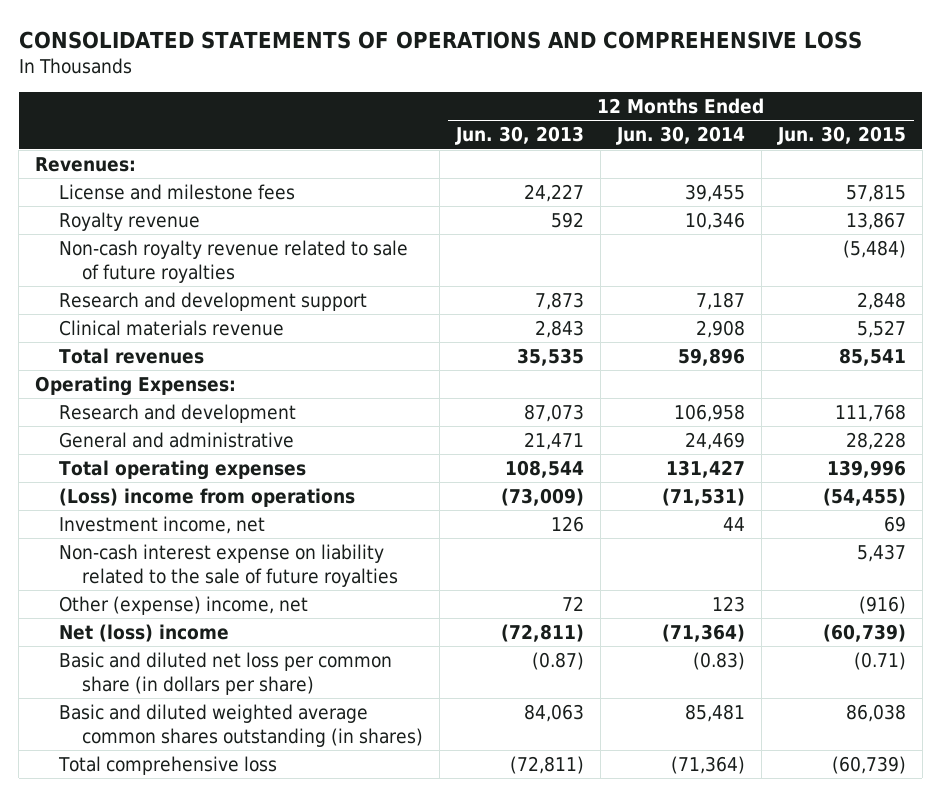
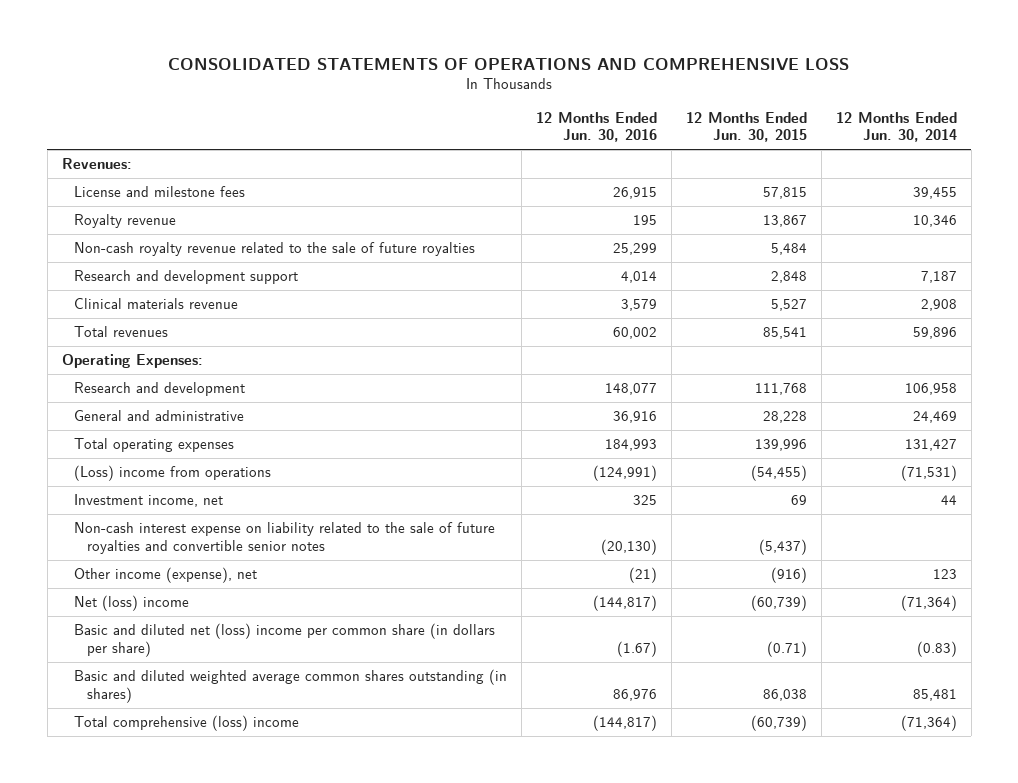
[455,126,585,146] Jun. 30, 2013 -> none
none -> [536,111,658,143] 12 Months Ended Jun. 30, 2016
[58,240,408,283] Non-cash royalty revenue related to sale of future royalties -> [74,242,476,257] Non-cash royalty revenue related to the sale of future royalties
[842,240,906,259] (5,484) -> [770,243,807,256] 5,484
[58,544,399,587] Non-cash interest expense on liability related to the sale of future royalties -> [74,522,496,554] Non-cash interest expense on liability related to the sale of future royalties and convertible senior notes
[856,544,906,563] 5,437 -> [758,538,807,555] (5,437)
[58,596,308,616] Other (expense) income, net -> [74,567,258,584] Other income (expense), net
[58,652,392,695] Basic and diluted net loss per common share (in dollars per share) -> [74,623,496,657] Basic and diluted net (loss) income per common share (in dollars per share)
[57,756,277,776] Total comprehensive loss -> [74,715,300,732] Total comprehensive (loss) income

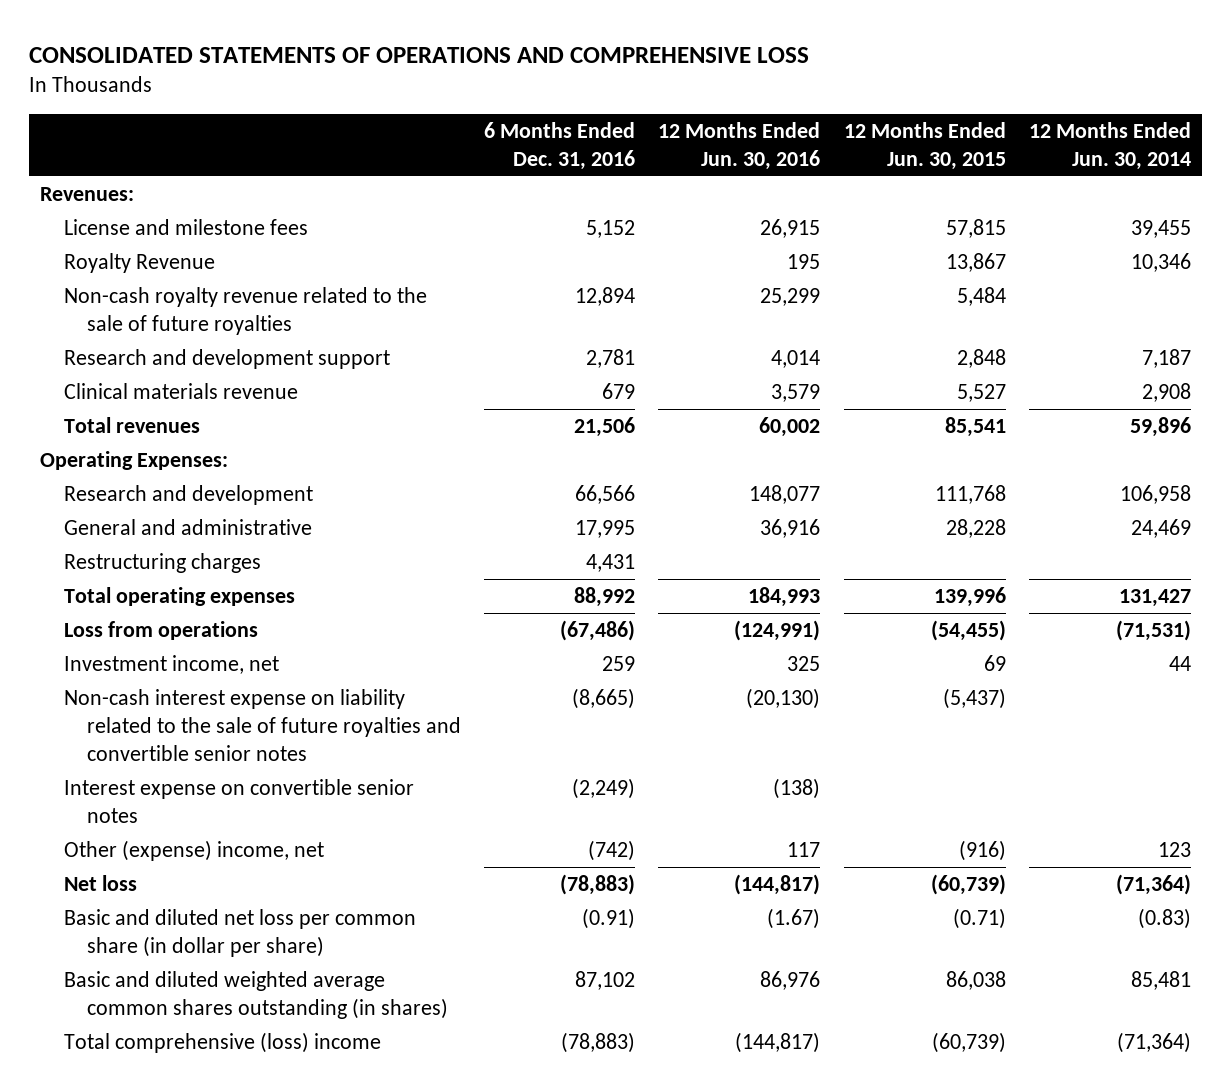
none -> [484,122,636,170] 6 Months Ended Dec. 31, 2016
[74,214,177,229] Royalty revenue -> [63,253,215,274] Royalty Revenue
none -> [63,553,261,574] Restructuring charges
[74,465,272,482] (Loss) income from operations -> [63,621,258,641] Loss from operations
none -> [63,779,414,823] Interest expense on convertible senior notes
[74,567,258,584] Other income (expense), net -> [63,840,324,862] Other (expense) income, net
[629,567,658,584] (21) -> [787,842,821,858] 117
[74,595,190,612] Net (loss) income -> [63,875,137,892] Net loss
[74,623,496,657] Basic and diluted net (loss) income per common share (in dollars per share) -> [63,909,416,957] Basic and diluted net loss per common share (in dollar per share)

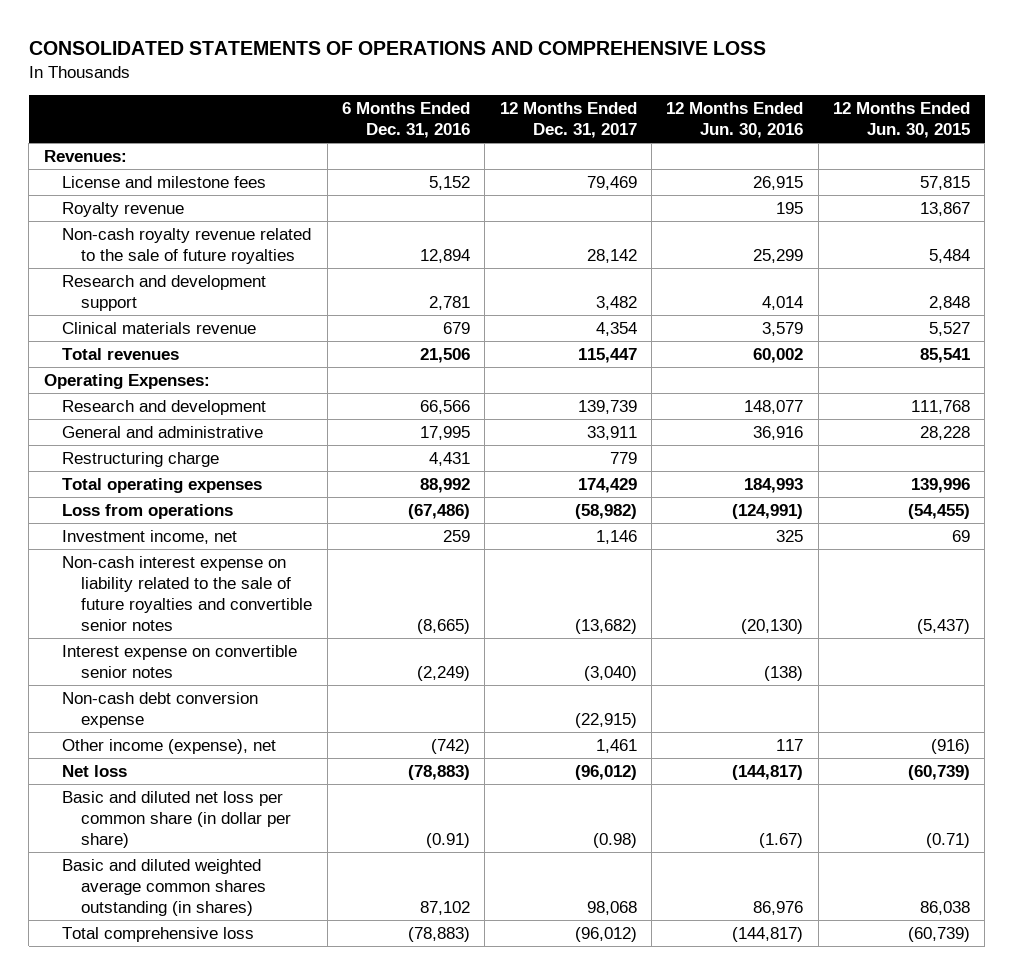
[1028,122,1191,170] 12 Months Ended Jun. 30, 2014 -> none
none -> [499,102,637,139] 12 Months Ended Dec. 31, 2017
[63,253,215,274] Royalty Revenue -> [62,201,185,217] Royalty revenue
[63,553,261,574] Restructuring charges -> [62,451,220,467] Restructuring charge
none -> [62,691,259,728] Non-cash debt conversion expense
[63,840,324,862] Other (expense) income, net -> [62,738,277,754] Other income (expense), net
[63,1032,381,1054] Total comprehensive (loss) income -> [62,926,255,942] Total comprehensive loss

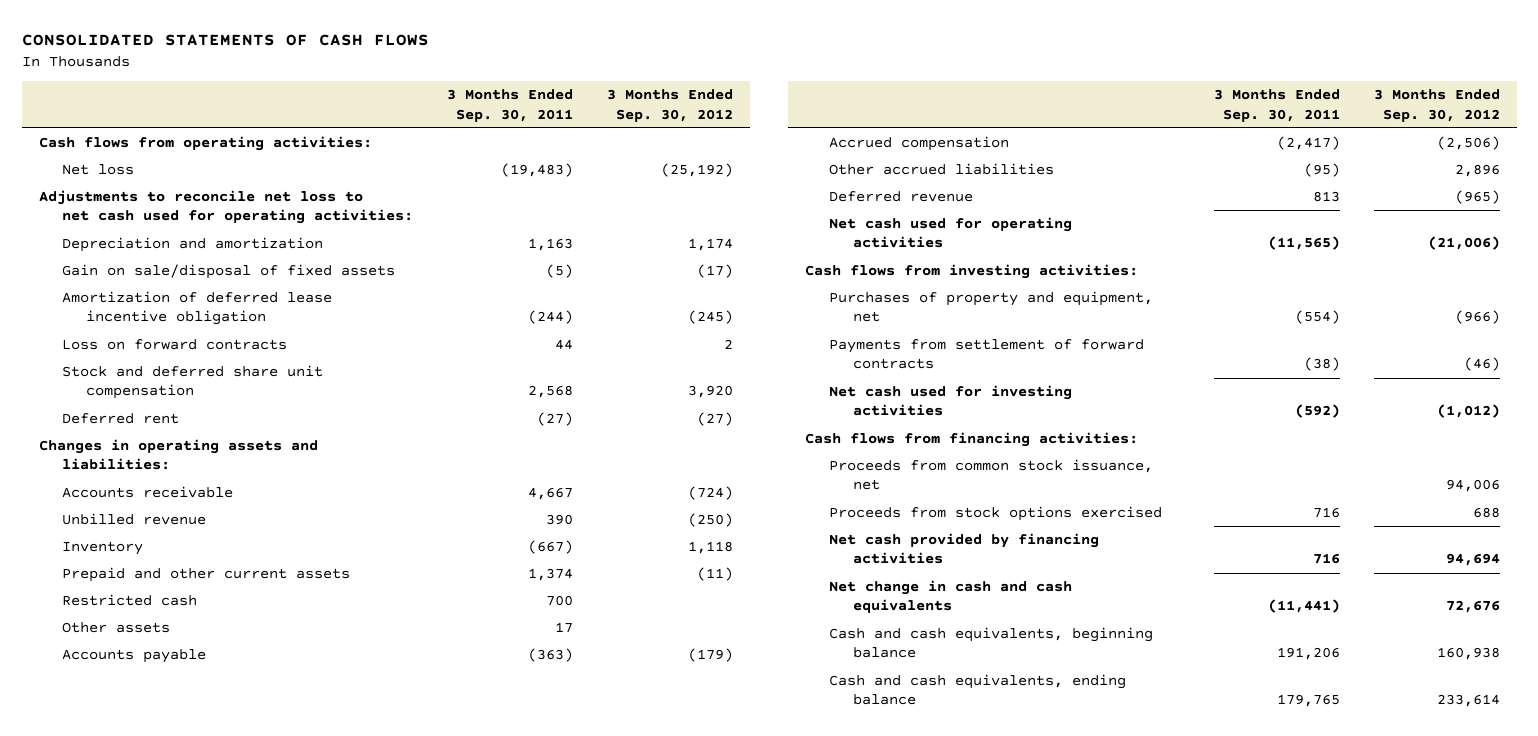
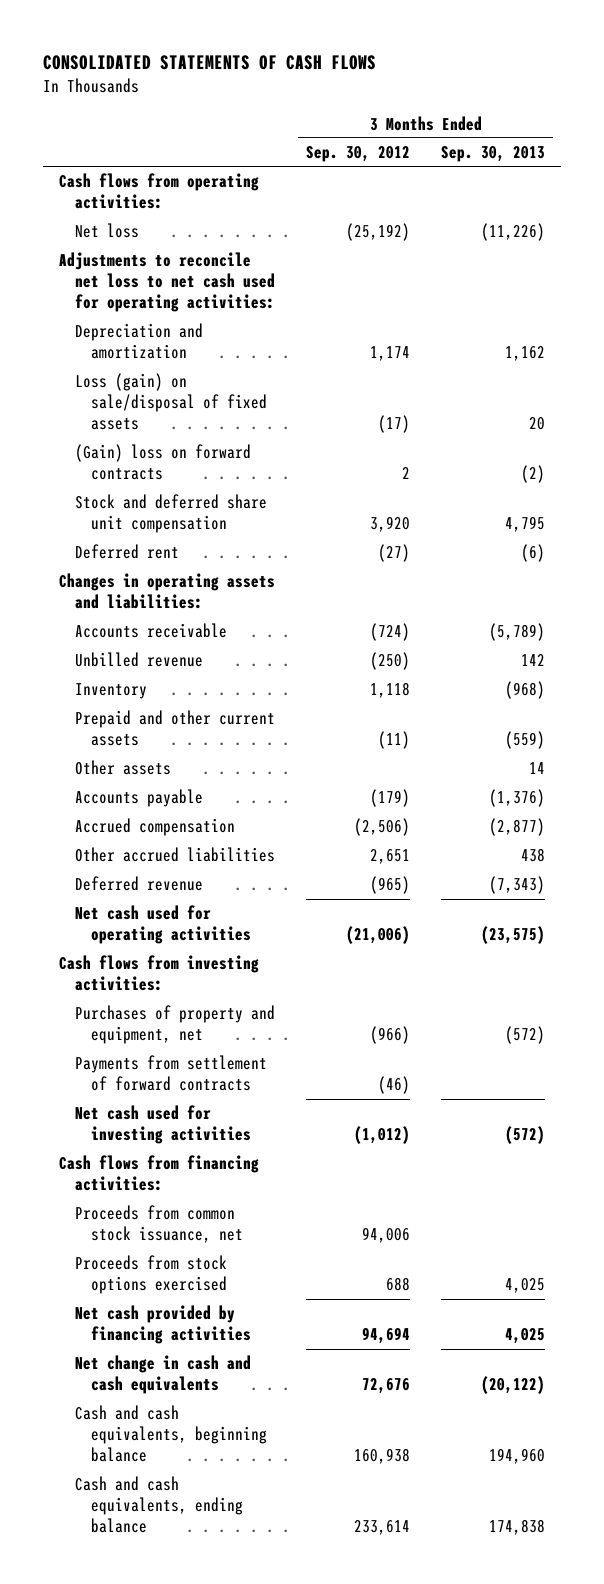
[447,89,574,122] 3 Months Ended Sep. 30, 2011 -> none
none -> [441,146,546,163] Sep. 30, 2013
[62,291,333,326] Amortization of deferred lease incentive obligation -> none
[62,264,396,280] Gain on sale/disposal of fixed assets -> [74,373,267,431] Loss (gain) on sale/disposal of fixed assets
[62,339,288,351] Loss on forward contracts -> [74,444,251,481] (Gain) loss on forward contracts
[62,594,198,607] Restricted cash -> none
[1454,164,1500,178] 2,896 -> [370,849,411,865] 2,651

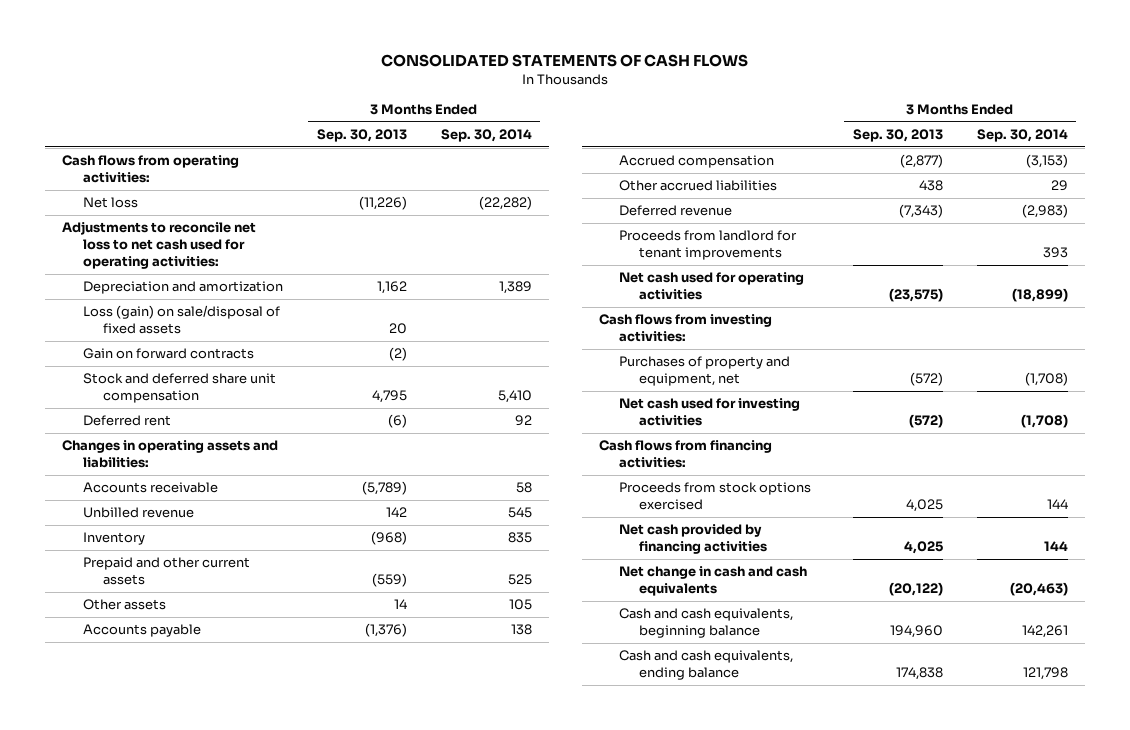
[306,146,411,163] Sep. 30, 2012 -> none
none -> [440,129,532,143] Sep. 30, 2014
[74,444,251,481] (Gain) loss on forward contracts -> [82,348,254,360] Gain on forward contracts
none -> [619,230,798,261] Proceeds from landlord for tenant improvements
[74,1055,267,1092] Payments from settlement of forward contracts -> none
[74,1205,243,1244] Proceeds from common stock issuance, net -> none

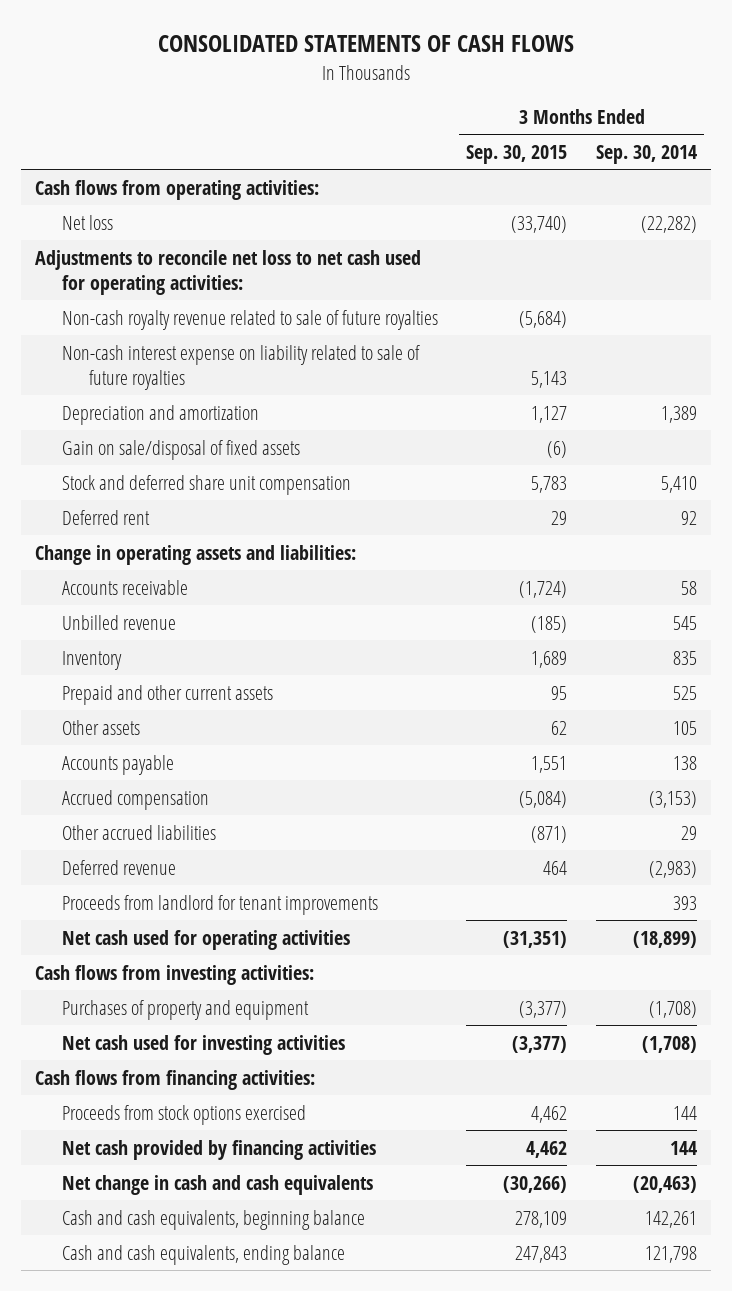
[316,129,407,143] Sep. 30, 2013 -> none
none -> [466,145,568,165] Sep. 30, 2015
none -> [62,309,439,330] Non-cash royalty revenue related to sale of future royalties
none -> [62,344,421,390] Non-cash interest expense on liability related to sale of future royalties
[82,348,254,360] Gain on forward contracts -> none
[82,305,280,335] Loss (gain) on sale/disposal of fixed assets -> [62,439,301,460] Gain on sale/disposal of fixed assets
[62,440,279,469] Changes in operating assets and liabilities: -> [35,544,357,565] Change in operating assets and liabilities:
[619,356,791,387] Purchases of property and equipment, net -> [62,999,310,1020] Purchases of property and equipment

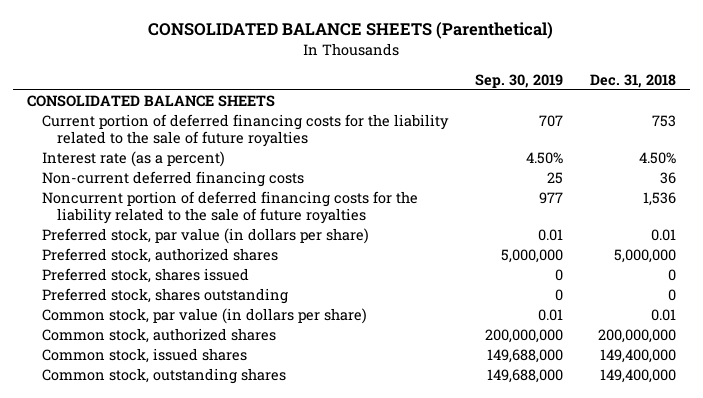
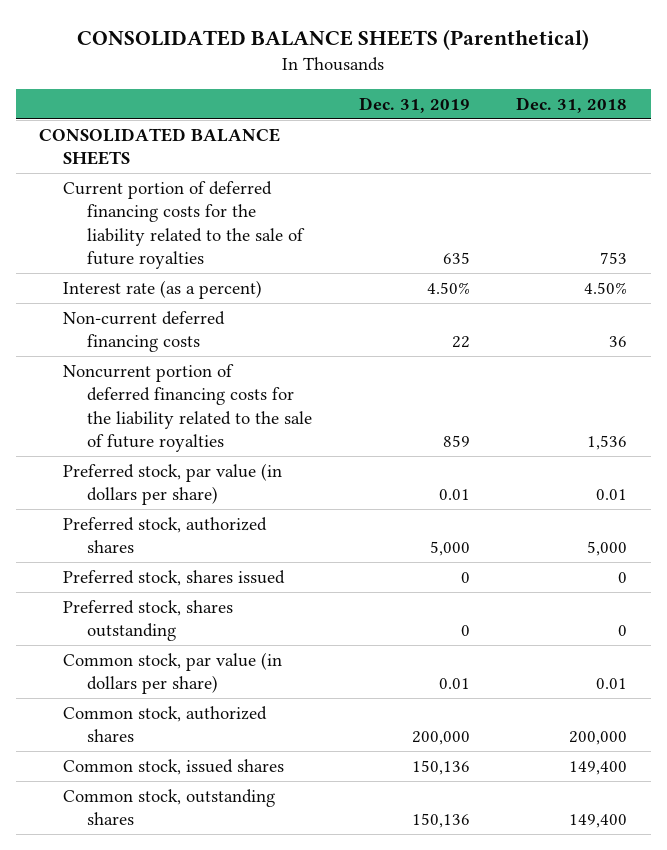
[474,73,563,88] Sep. 30, 2019 -> none
none -> [358,96,470,113] Dec. 31, 2019
[613,249,676,264] 5,000,000 -> [587,541,628,557] 5,000
[597,329,676,344] 200,000,000 -> [569,731,628,746] 200,000
[599,349,676,364] 149,400,000 -> [569,760,628,775] 149,400
[599,369,676,384] 149,400,000 -> [569,814,628,829] 149,400

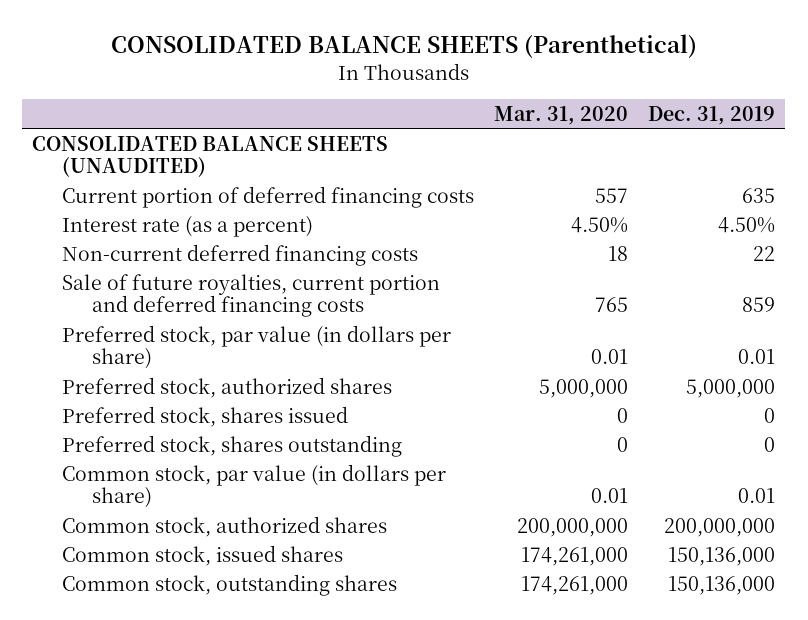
[516,96,628,113] Dec. 31, 2018 -> none
none -> [494,106,629,126] Mar. 31, 2020
[39,127,281,166] CONSOLIDATED BALANCE SHEETS -> [32,135,389,178] CONSOLIDATED BALANCE SHEETS (UNAUDITED)
[63,180,306,269] Current portion of deferred financing costs for the liability related to the sale of future royalties -> [62,185,475,208] Current portion of deferred financing costs
[63,363,313,452] Noncurrent portion of deferred financing costs for the liability related to the sale of future royalties -> [62,273,441,318] Sale of future royalties, current portion and deferred financing costs
[429,541,470,557] 5,000 -> [686,378,776,398] 5,000,000
[411,731,470,746] 200,000 -> [664,517,776,537] 200,000,000
[411,759,470,775] 150,136 -> [668,546,776,566] 150,136,000
[411,813,470,829] 150,136 -> [668,575,776,595] 150,136,000

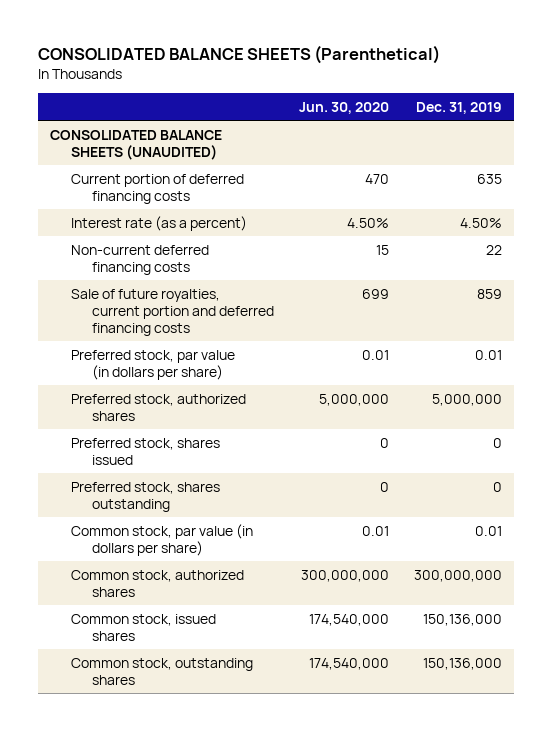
[494,106,629,126] Mar. 31, 2020 -> none
none -> [299,101,390,114] Jun. 30, 2020
[664,517,776,537] 200,000,000 -> [413,569,502,582] 300,000,000

